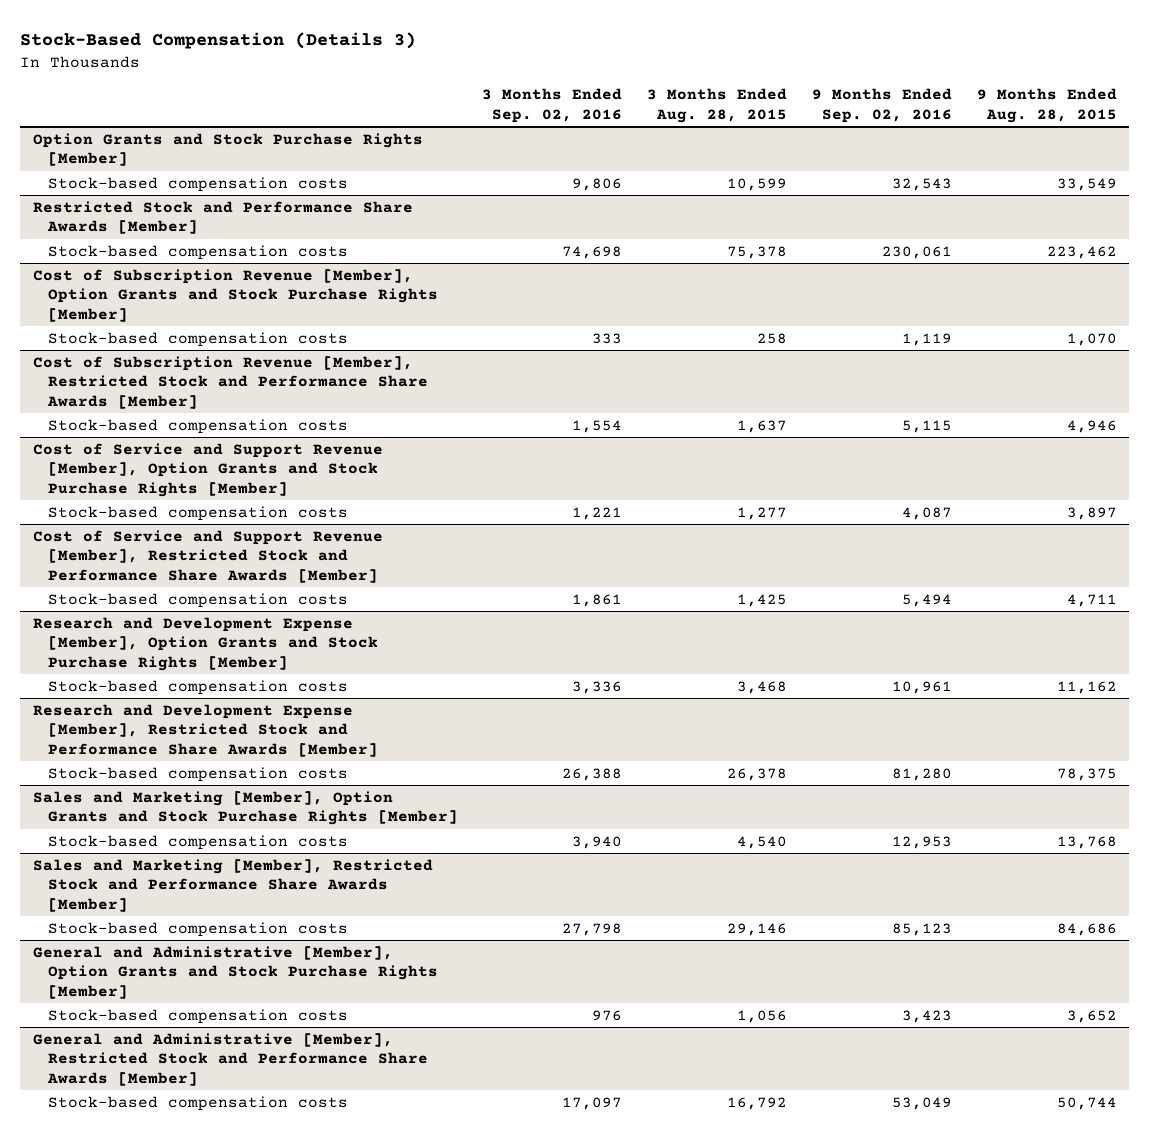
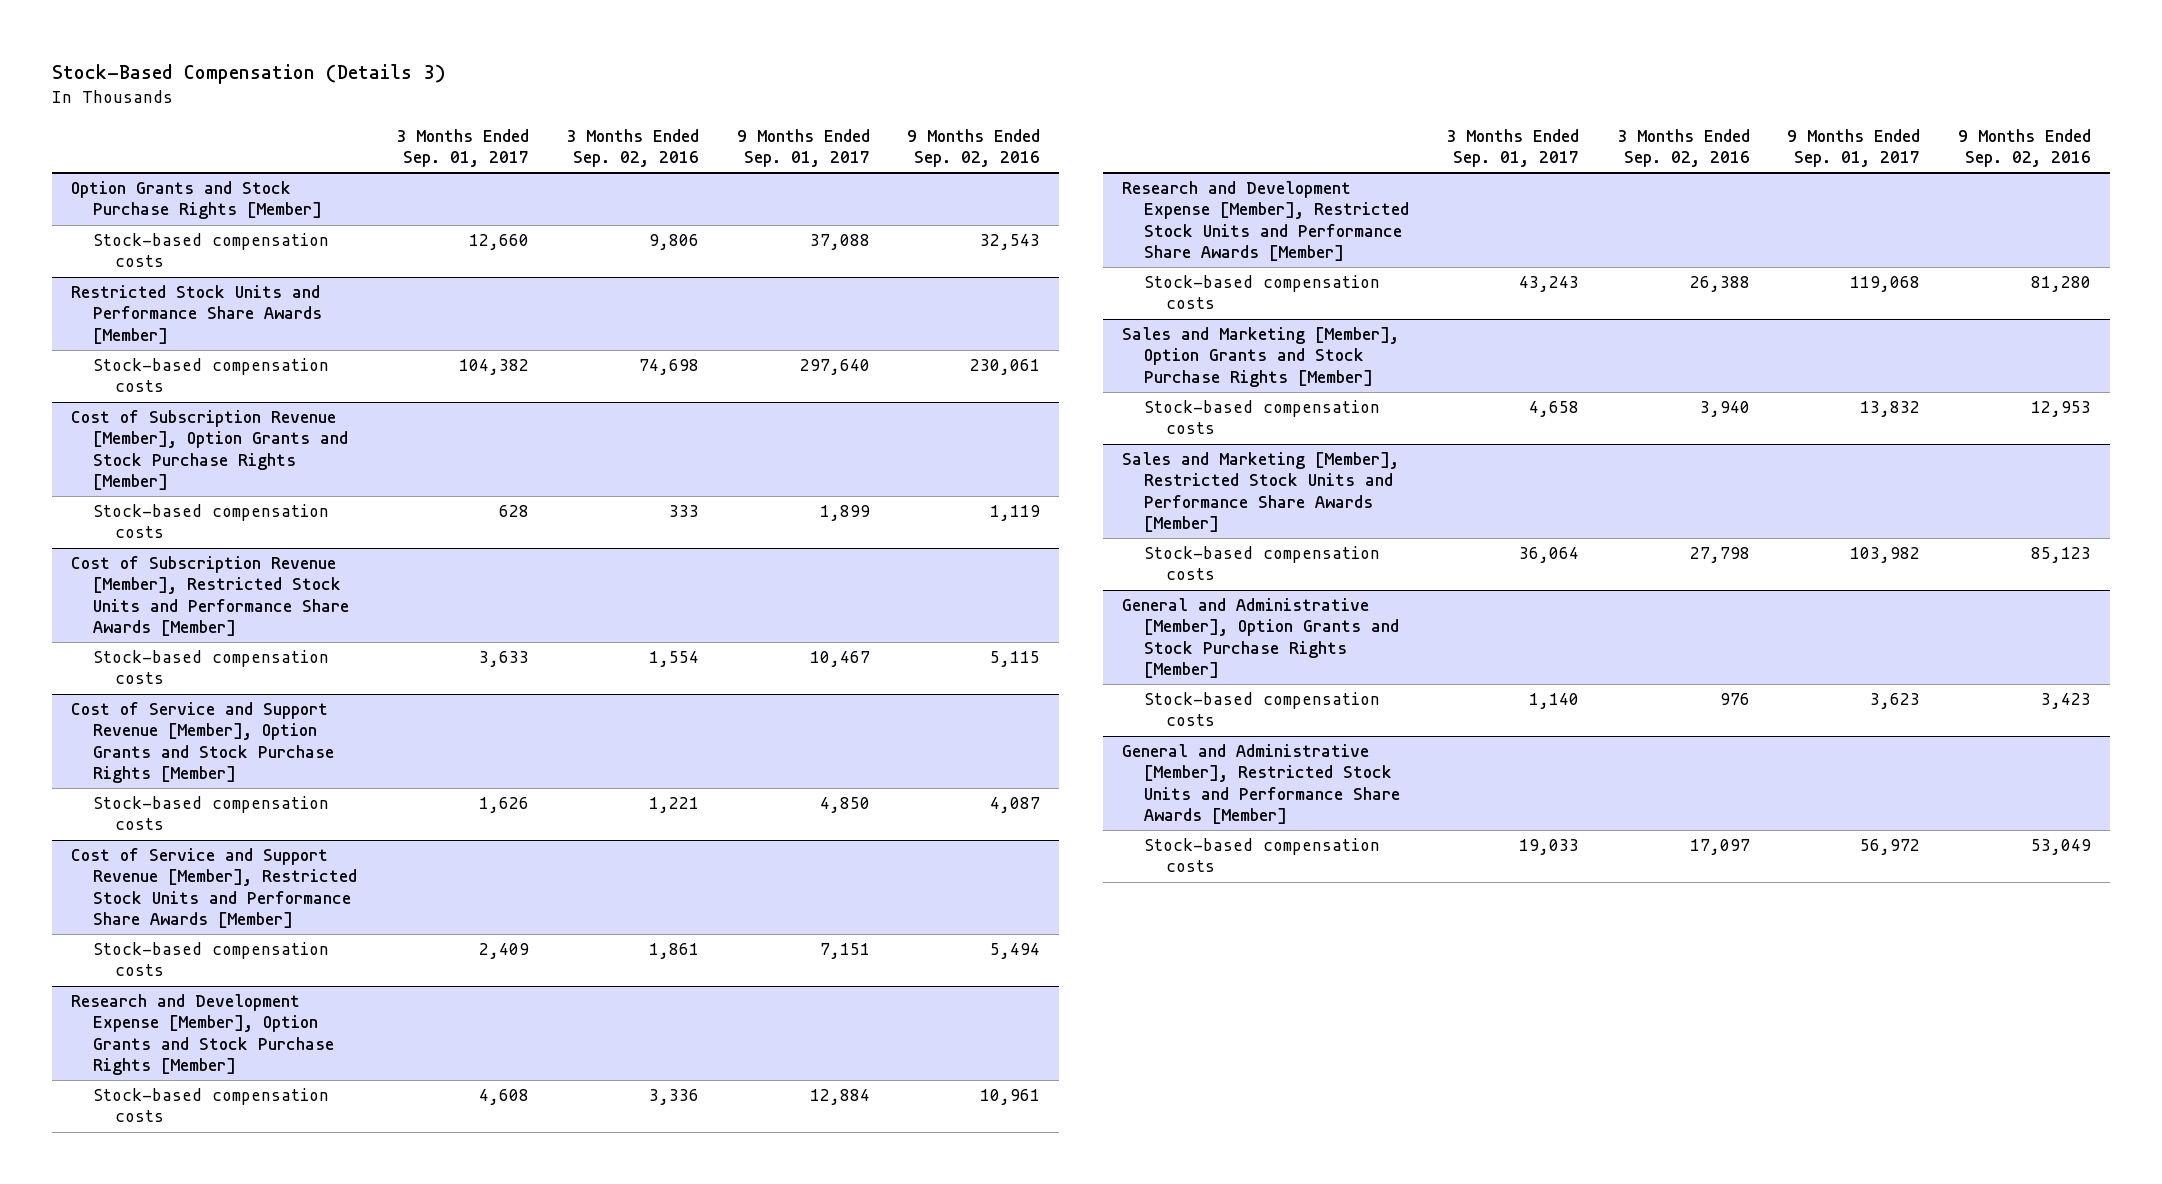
[647,88,788,123] 3 Months Ended Aug. 28, 2015 -> none
[977,88,1118,123] 9 Months Ended Aug. 28, 2015 -> none
none -> [395,128,529,167] 3 Months Ended Sep. 01, 2017
none -> [736,128,870,167] 9 Months Ended Sep. 01, 2017
[32,200,413,235] Restricted Stock and Performance Share Awards [Member] -> [71,285,323,344] Restricted Stock Units and Performance Share Awards [Member]
[32,355,428,409] Cost of Subscription Revenue [Member], Restricted Stock and Performance Share Awards [Member] -> [71,556,350,637] Cost of Subscription Revenue [Member], Restricted Stock Units and Performance Share Awards [Member]
[32,529,383,583] Cost of Service and Support Revenue [Member], Restricted Stock and Performance Share Awards [Member] -> [71,848,358,929] Cost of Service and Support Revenue [Member], Restricted Stock Units and Performance Share Awards [Member]
[32,703,378,757] Research and Development Expense [Member], Restricted Stock and Performance Share Awards [Member] -> [1121,181,1409,262] Research and Development Expense [Member], Restricted Stock Units and Performance Share Awards [Member]
[32,858,433,912] Sales and Marketing [Member], Restricted Stock and Performance Share Awards [Member] -> [1121,452,1399,533] Sales and Marketing [Member], Restricted Stock Units and Performance Share Awards [Member]
[32,1032,428,1086] General and Administrative [Member], Restricted Stock and Performance Share Awards [Member] -> [1121,744,1400,825] General and Administrative [Member], Restricted Stock Units and Performance Share Awards [Member]

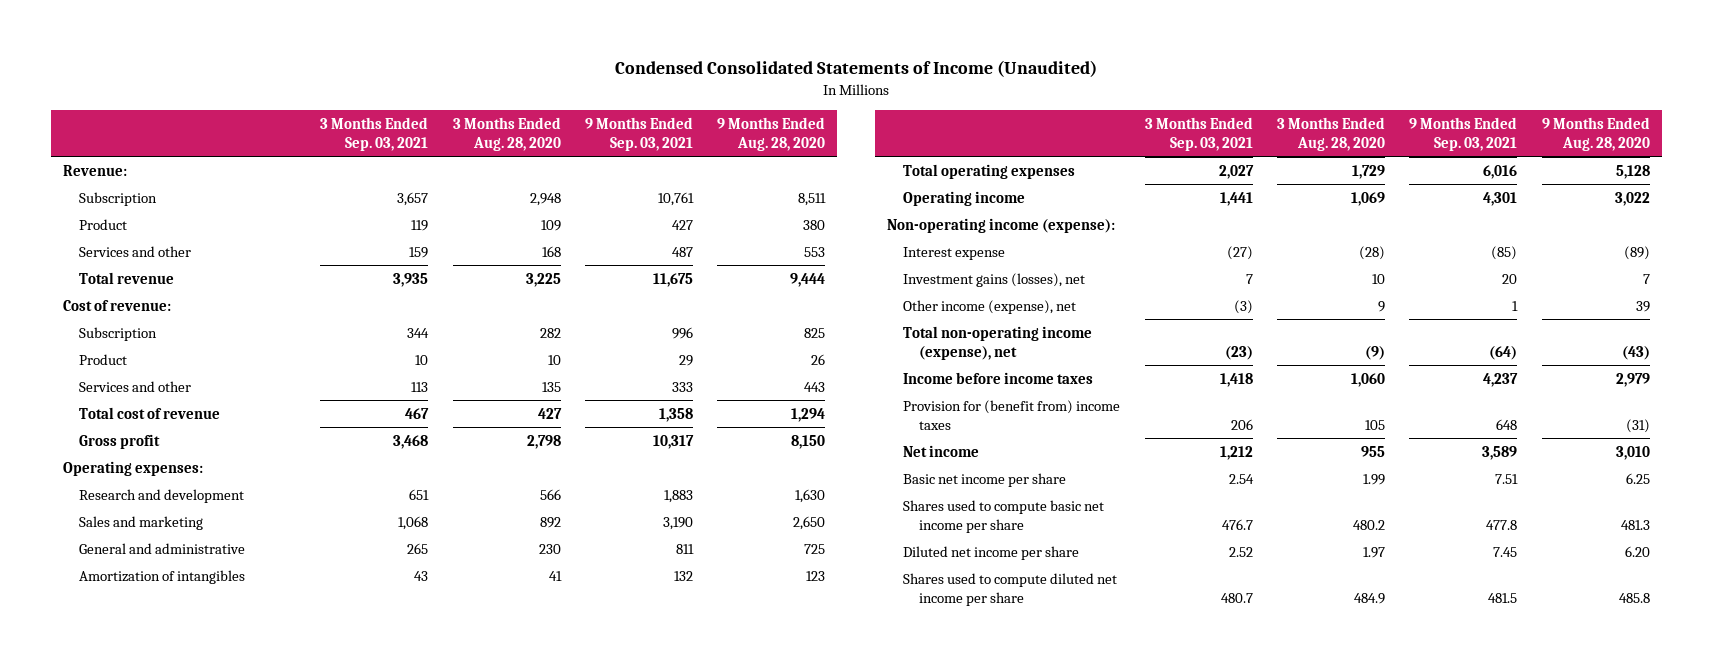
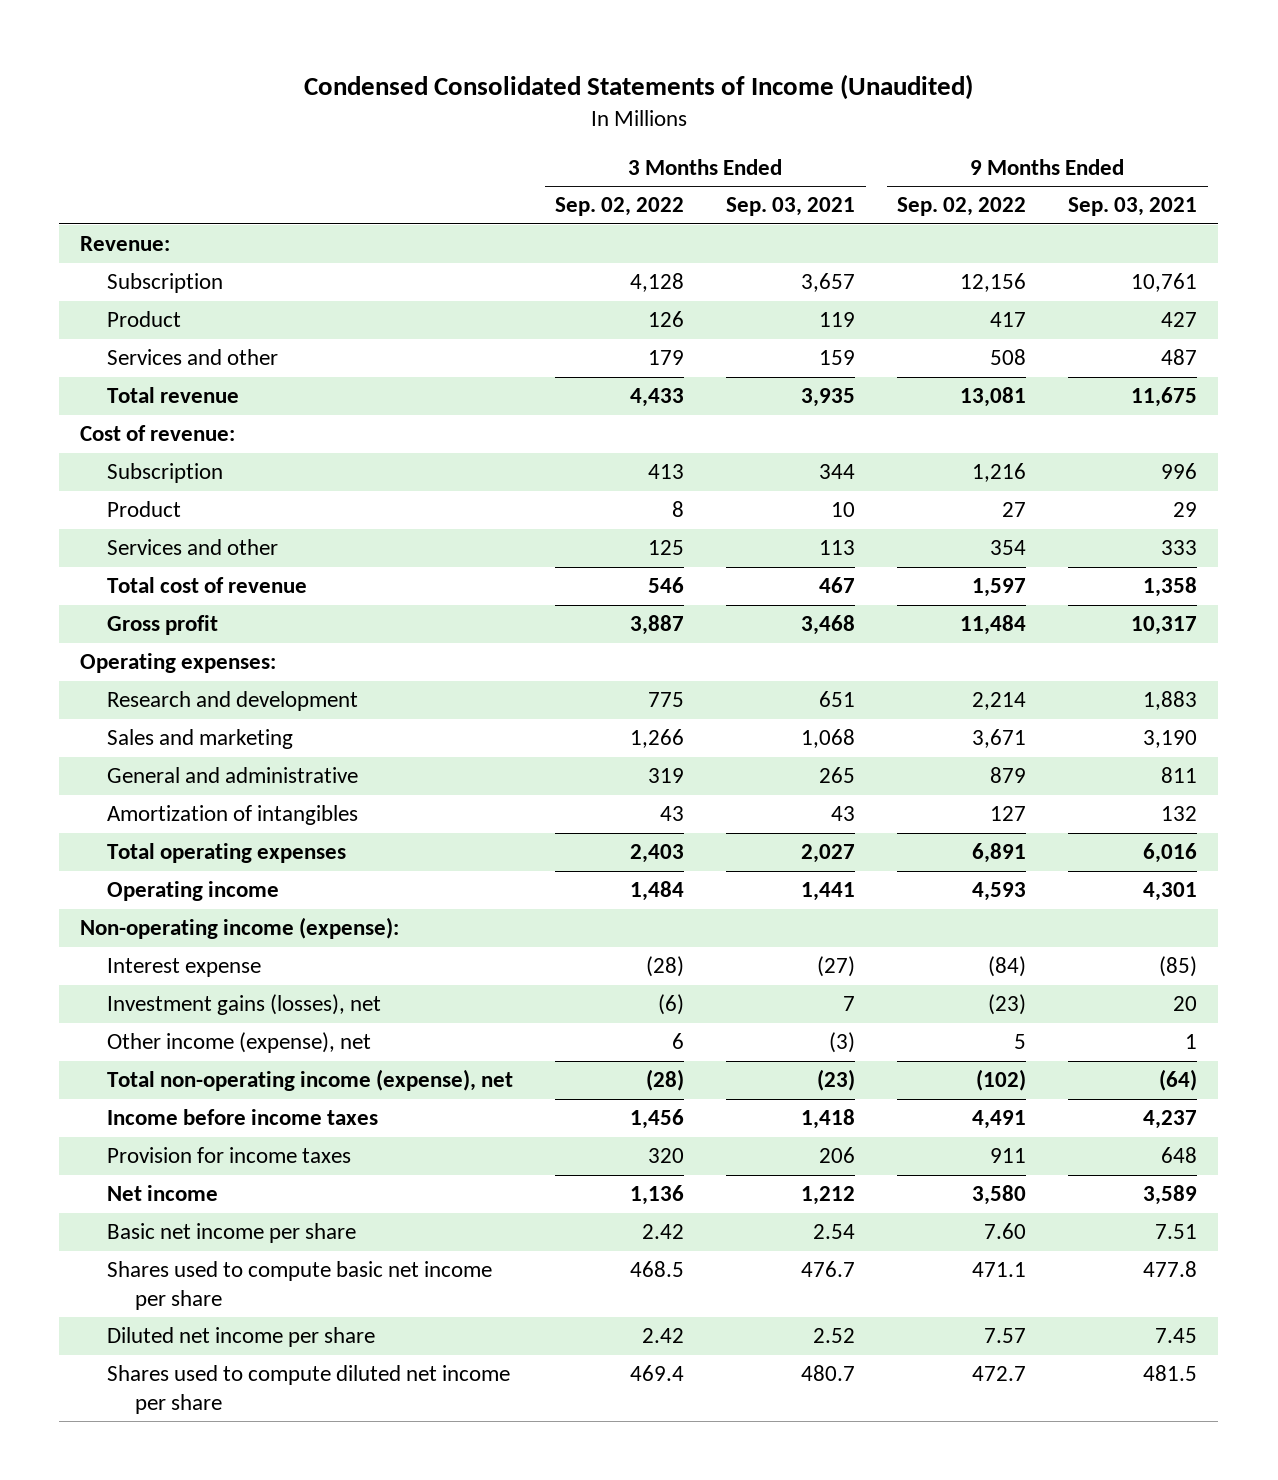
[452,116,561,151] 3 Months Ended Aug. 28, 2020 -> none
[717,116,826,151] 9 Months Ended Aug. 28, 2020 -> none
none -> [555,197,685,217] Sep. 02, 2022
none -> [897,197,1027,217] Sep. 02, 2022
[903,399,1121,430] Provision for (benefit from) income taxes -> [107,1147,352,1164] Provision for income taxes

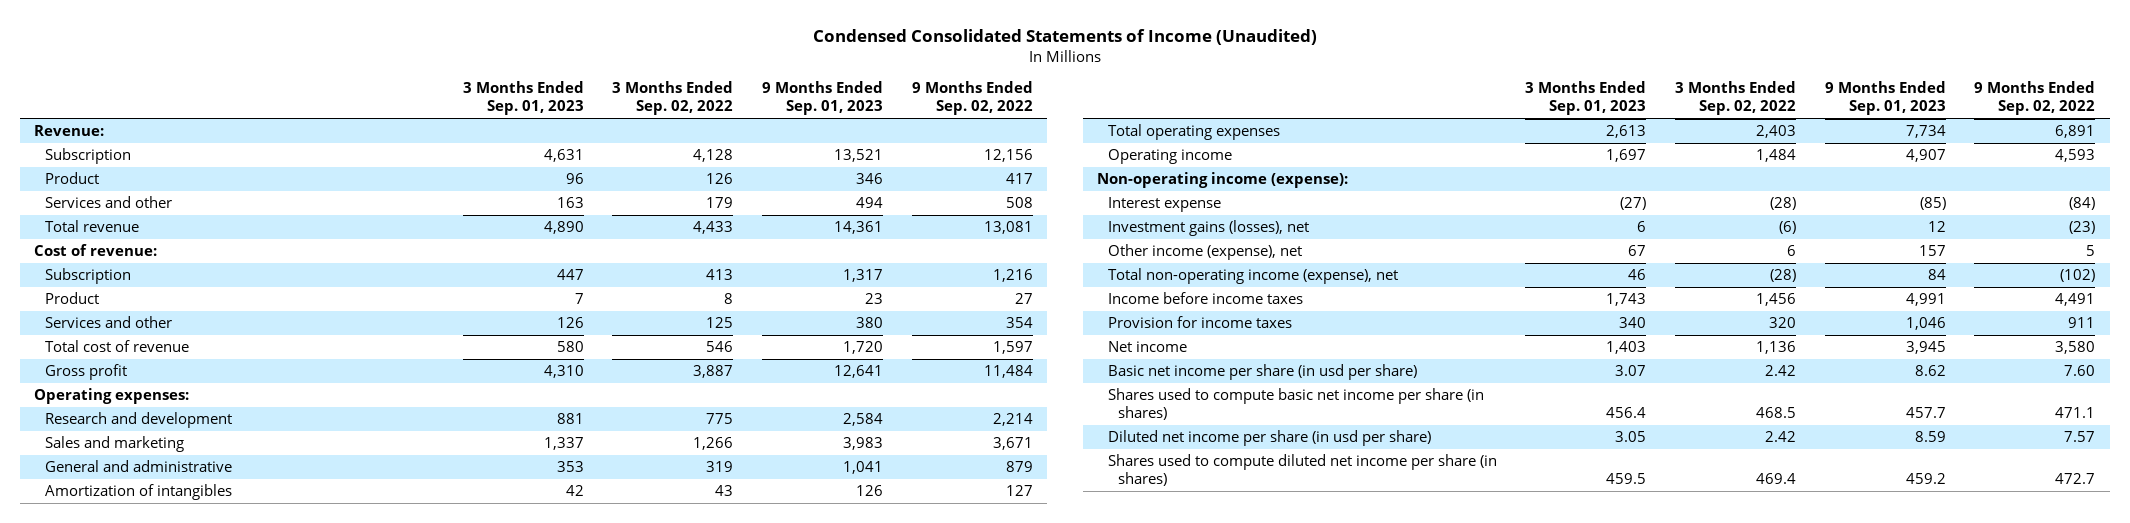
[726,197,856,217] Sep. 03, 2021 -> none
[1068,197,1198,217] Sep. 03, 2021 -> none
none -> [462,81,584,116] 3 Months Ended Sep. 01, 2023
none -> [761,81,883,116] 9 Months Ended Sep. 01, 2023
[107,1223,357,1244] Basic net income per share -> [1107,364,1417,381] Basic net income per share (in usd per share)
[107,1261,493,1310] Shares used to compute basic net income per share -> [1107,388,1484,421] Shares used to compute basic net income per share (in shares)
[107,1327,376,1348] Diluted net income per share -> [1107,430,1431,447] Diluted net income per share (in usd per share)
[107,1365,511,1414] Shares used to compute diluted net income per share -> [1107,454,1497,487] Shares used to compute diluted net income per share (in shares)

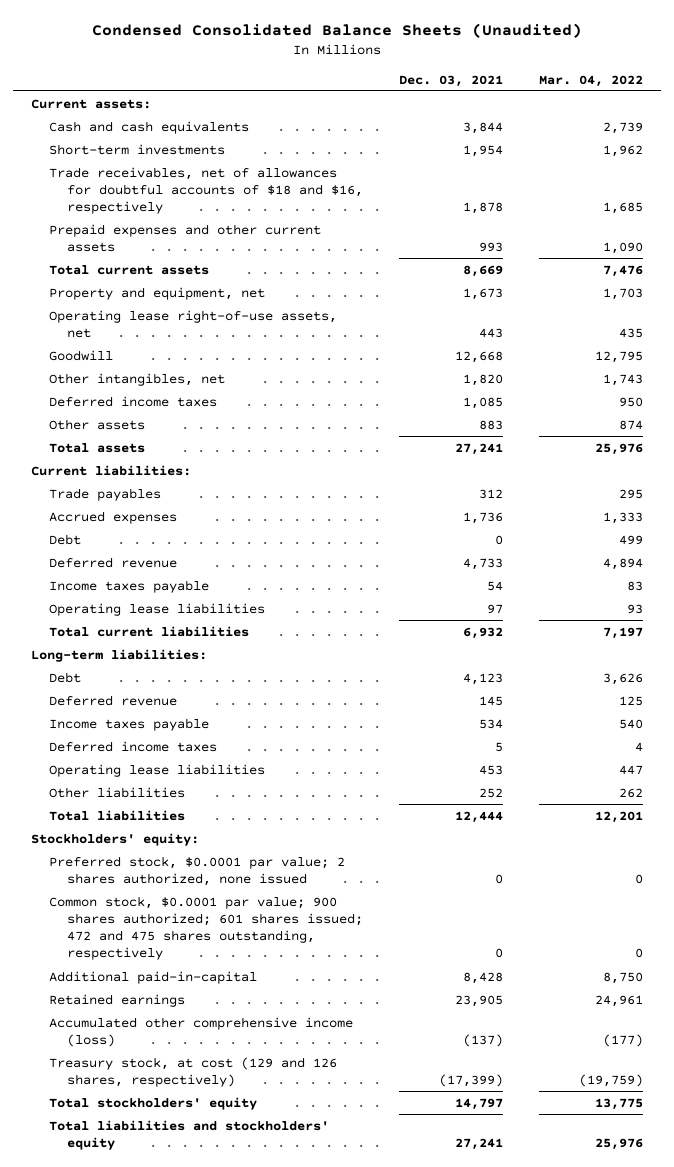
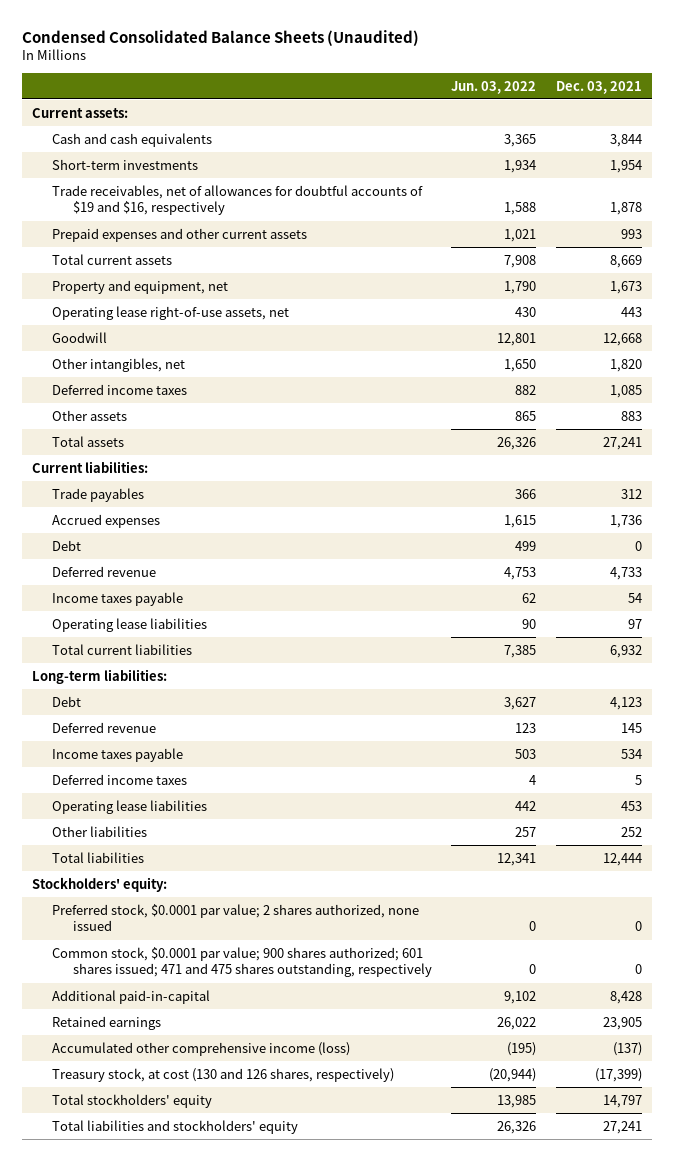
[538,74,643,87] Mar. 04, 2022 -> none
none -> [451,80,537,94] Jun. 03, 2022
[48,166,363,215] Trade receivables, net of allowances for doubtful accounts of $18 and $16, respectively -> [52,184,424,216] Trade receivables, net of allowances for doubtful accounts of $19 and $16, respectively
[48,895,363,961] Common stock, $0.0001 par value; 900 shares authorized; 601 shares issued; 472 and 475 shares outstanding, respectively -> [52,946,432,978] Common stock, $0.0001 par value; 900 shares authorized; 601 shares issued; 471 and 475 shares outstanding, respectively
[48,1056,337,1087] Treasury stock, at cost (129 and 126 shares, respectively) -> [52,1067,395,1082] Treasury stock, at cost (130 and 126 shares, respectively)

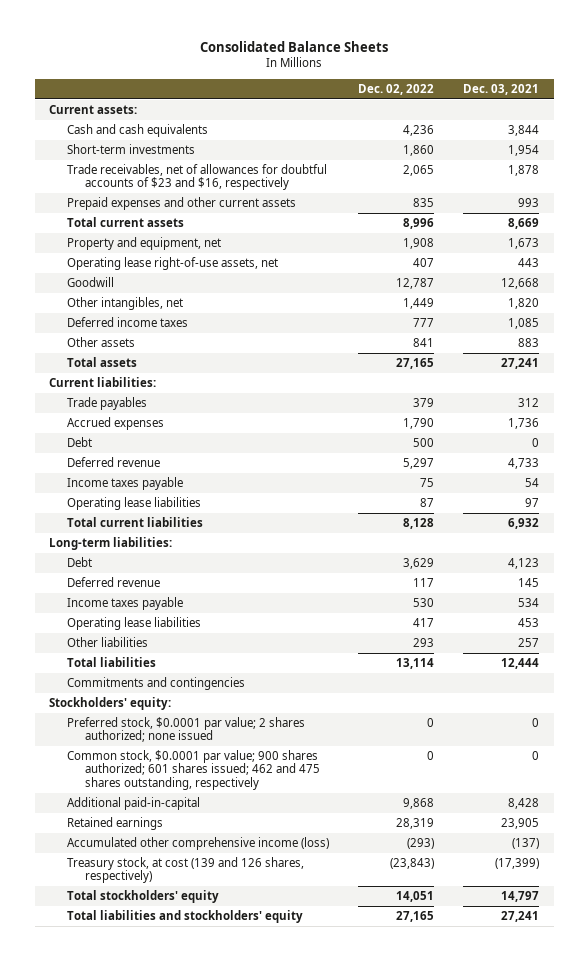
[22,29,420,46] Condensed Consolidated Balance Sheets (Unaudited) -> [200,41,389,53] Consolidated Balance Sheets
[451,80,537,94] Jun. 03, 2022 -> none
none -> [357,83,434,95] Dec. 02, 2022
[52,184,424,216] Trade receivables, net of allowances for doubtful accounts of $19 and $16, respectively -> [66,163,327,191] Trade receivables, net of allowances for doubtful accounts of $23 and $16, respectively
[52,773,188,785] Deferred income taxes -> none
[620,826,642,837] 252 -> [518,637,540,647] 257
none -> [66,676,245,690] Commitments and contingencies
[52,903,420,932] Preferred stock, $0.0001 par value; 2 shares authorized, none issued -> [66,716,305,743] Preferred stock, $0.0001 par value; 2 shares authorized; none issued
[52,946,432,978] Common stock, $0.0001 par value; 900 shares authorized; 601 shares issued; 471 and 475 shares outstanding, respectively -> [66,749,320,790] Common stock, $0.0001 par value; 900 shares authorized; 601 shares issued; 462 and 475 shares outstanding, respectively
[52,1067,395,1082] Treasury stock, at cost (130 and 126 shares, respectively) -> [66,856,304,884] Treasury stock, at cost (139 and 126 shares, respectively)

